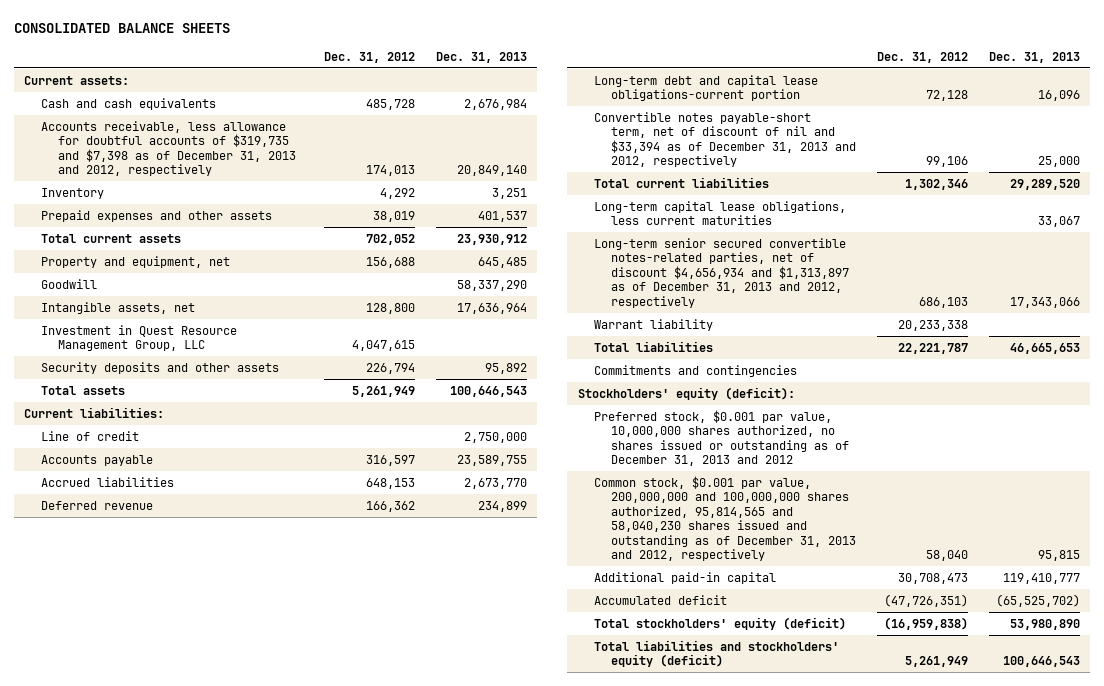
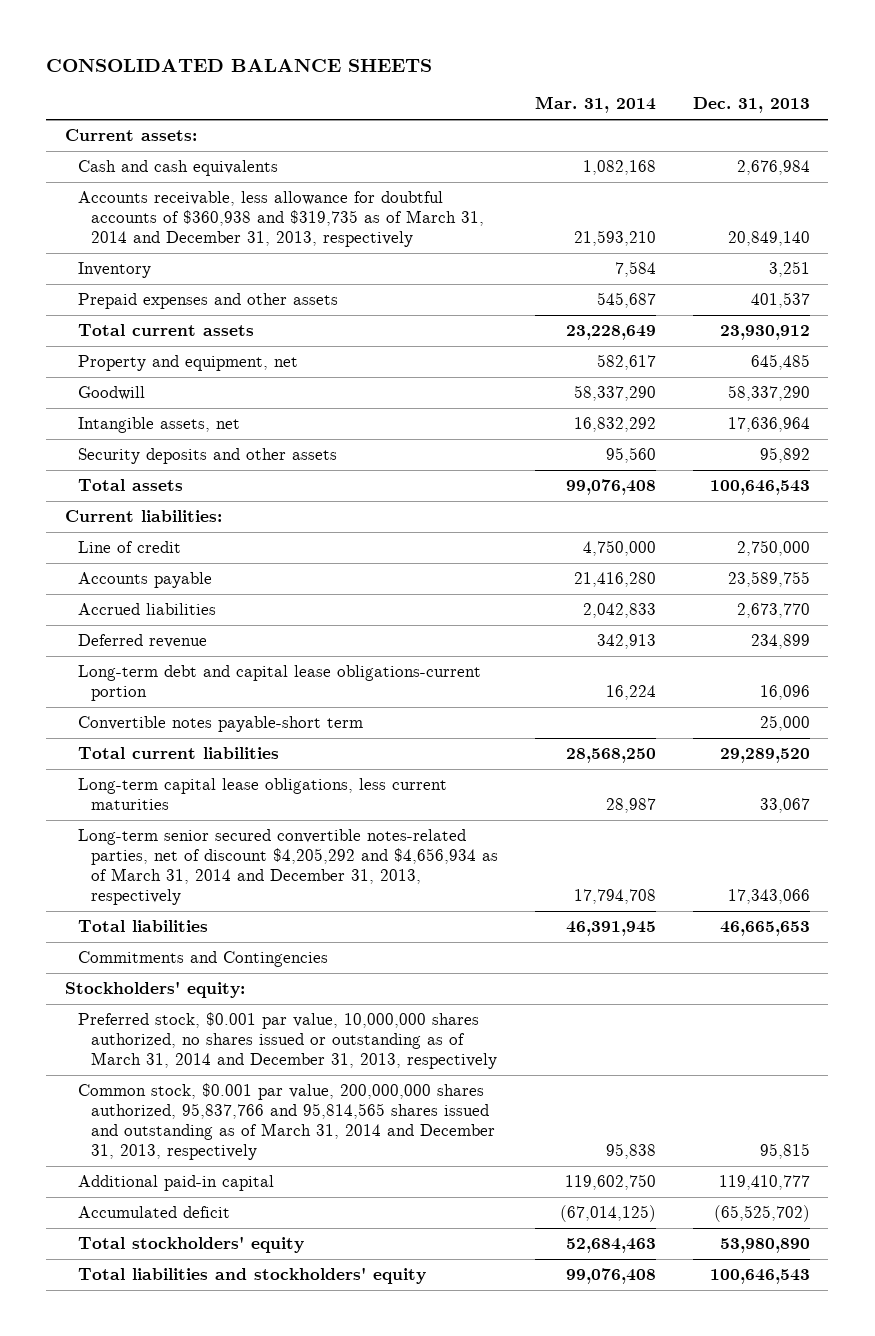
[323,51,415,63] Dec. 31, 2012 -> none
none -> [534,96,656,114] Mar. 31, 2014
[40,120,296,177] Accounts receivable, less allowance for doubtful accounts of $319,735 and $7,398 as of December 31, 2013 and 2012, respectively -> [77,191,484,248] Accounts receivable, less allowance for doubtful accounts of $360,938 and $319,735 as of March 31, 2014 and December 31, 2013, respectively
[40,324,237,352] Investment in Quest Resource Management Group, LLC -> none
[594,111,857,168] Convertible notes payable-short term, net of discount of nil and $33,394 as of December 31, 2013 and 2012, respectively -> [77,716,363,733] Convertible notes payable-short term
[594,318,714,331] Warrant liability -> none
[594,237,850,308] Long-term senior secured convertible notes-related parties, net of discount $4,656,934 and $1,313,897 as of December 31, 2013 and 2012, respectively -> [77,829,498,906] Long-term senior secured convertible notes-related parties, net of discount $4,205,292 and $4,656,934 as of March 31, 2014 and December 31, 2013, respectively
[594,364,798,377] Commitments and contingencies -> [77,951,328,968] Commitments and Contingencies
[577,386,795,400] Stockholders' equity (deficit): -> [64,981,245,999] Stockholders' equity:
[594,409,850,467] Preferred stock, $0.001 par value, 10,000,000 shares authorized, no shares issued or outstanding as of December 31, 2013 and 2012 -> [77,1012,497,1070] Preferred stock, $0.001 par value, 10,000,000 shares authorized, no shares issued or outstanding as of March 31, 2014 and December 31, 2013, respectively
[594,475,857,561] Common stock, $0.001 par value, 200,000,000 and 100,000,000 shares authorized, 95,814,565 and 58,040,230 shares issued and outstanding as of December 31, 2013 and 2012, respectively -> [77,1083,495,1161] Common stock, $0.001 par value, 200,000,000 shares authorized, 95,837,766 and 95,814,565 shares issued and outstanding as of March 31, 2014 and December 31, 2013, respectively
[594,616,847,630] Total stockholders' equity (deficit) -> [77,1236,304,1254] Total stockholders' equity
[594,639,840,668] Total liabilities and stockholders' equity (deficit) -> [77,1267,426,1285] Total liabilities and stockholders' equity

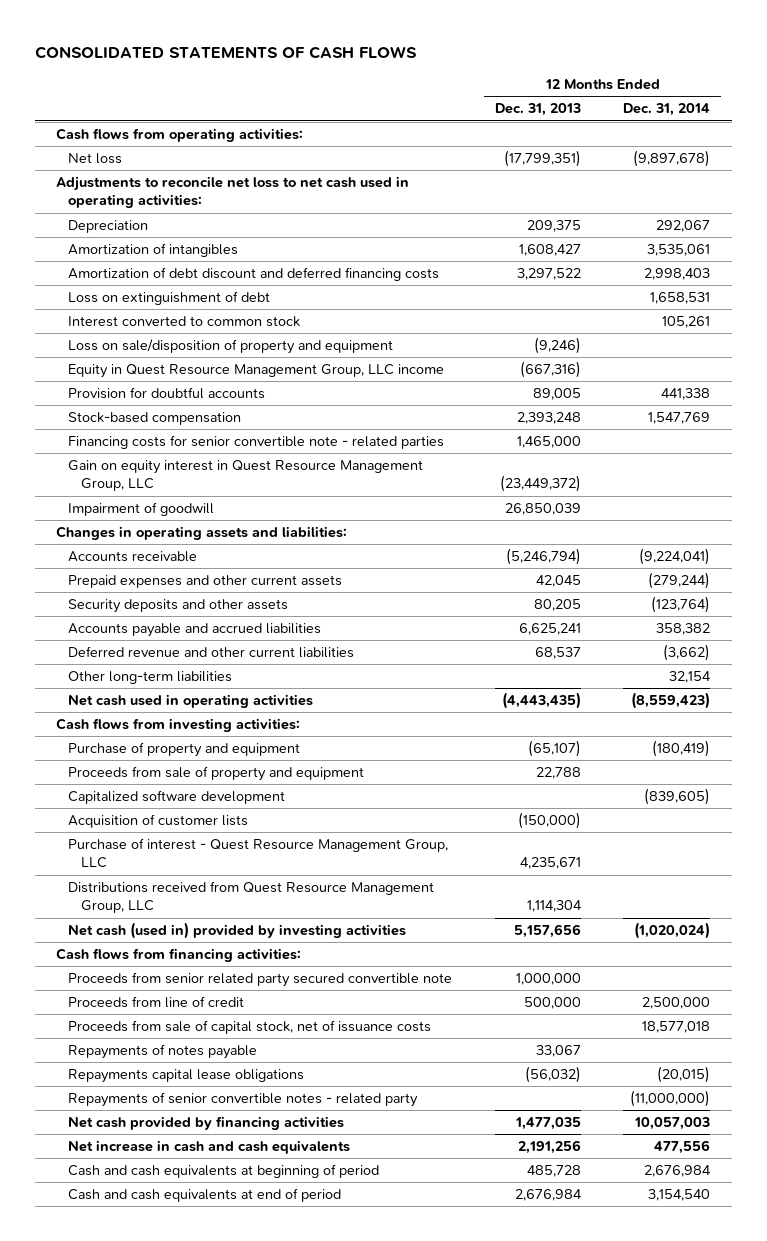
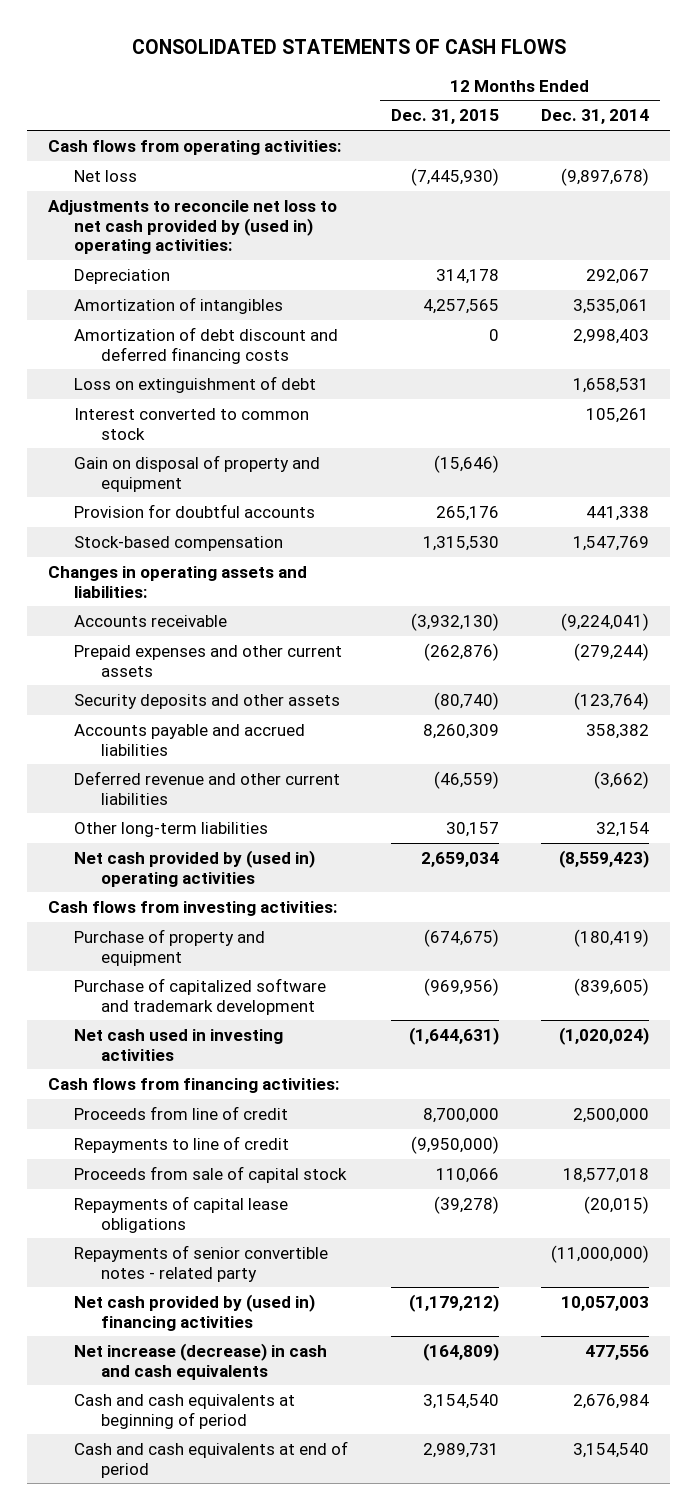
[494,103,581,117] Dec. 31, 2013 -> none
none -> [390,109,499,125] Dec. 31, 2015
[56,176,410,209] Adjustments to reconcile net loss to net cash used in operating activities: -> [48,199,338,255] Adjustments to reconcile net loss to net cash provided by (used in) operating activities:
[68,364,445,379] Equity in Quest Resource Management Group, LLC income -> none
[68,339,394,355] Loss on sale/disposition of property and equipment -> [74,454,321,492] Gain on disposal of property and equipment
[68,435,445,450] Financing costs for senior convertible note - related parties -> none
[68,460,424,492] Gain on equity interest in Quest Resource Management Group, LLC -> none
[68,502,215,517] Impairment of goodwill -> none
[68,694,314,709] Net cash used in operating activities -> [74,849,316,887] Net cash provided by (used in) operating activities
[68,766,365,782] Proceeds from sale of property and equipment -> none
[68,814,249,829] Acquisition of customer lists -> none
[68,838,449,869] Purchase of interest - Quest Resource Management Group, LLC -> none
[68,881,435,914] Distributions received from Quest Resource Management Group, LLC -> none
[68,790,286,805] Capitalized software development -> [74,977,327,1015] Purchase of capitalized software and trademark development
[68,922,407,940] Net cash (used in) provided by investing activities -> [74,1028,284,1061] Net cash used in investing activities
[68,972,453,988] Proceeds from senior related party secured convertible note -> none
[68,1044,258,1060] Repayments of notes payable -> none
none -> [74,1135,290,1153] Repayments to line of credit
[68,1020,432,1035] Proceeds from sale of capital stock, net of issuance costs -> [74,1165,348,1183] Proceeds from sale of capital stock
[68,1069,305,1084] Repayments capital lease obligations -> [74,1195,289,1233] Repayments of capital lease obligations
[68,1116,345,1131] Net cash provided by financing activities -> [74,1293,316,1331] Net cash provided by (used in) financing activities
[68,1140,351,1155] Net increase in cash and cash equivalents -> [74,1342,328,1380] Net increase (decrease) in cash and cash equivalents

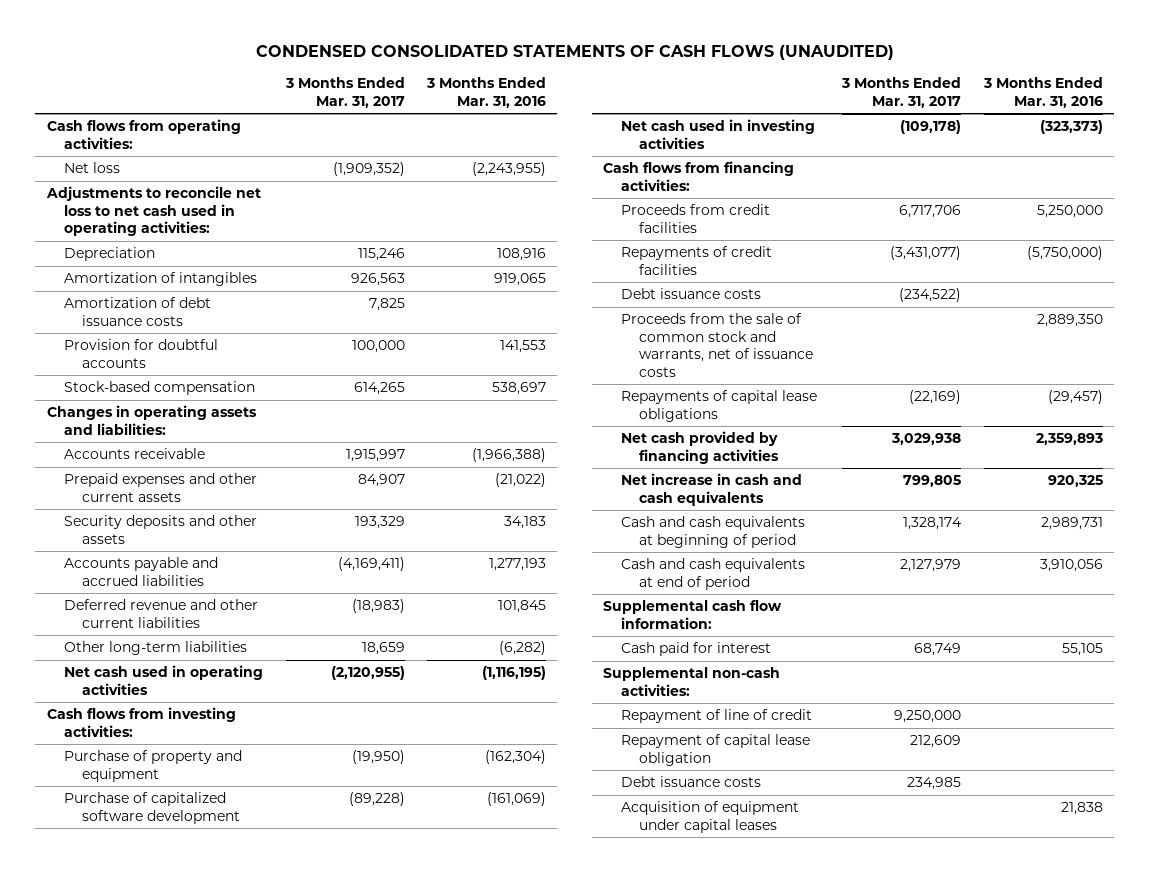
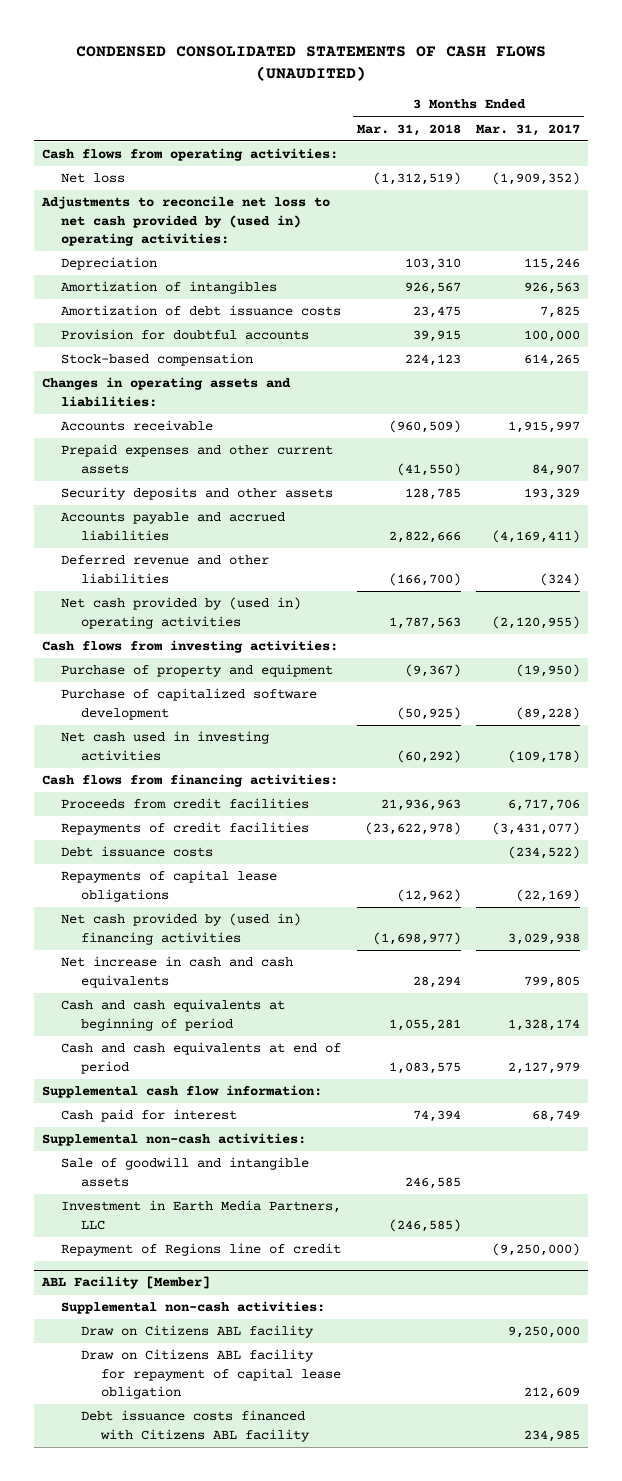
[426,77,547,108] 3 Months Ended Mar. 31, 2016 -> none
none -> [356,123,461,136] Mar. 31, 2018
[45,186,261,237] Adjustments to reconcile net loss to net cash used in operating activities: -> [40,196,330,246] Adjustments to reconcile net loss to net cash provided by (used in) operating activities:
[64,641,248,656] Other long-term liabilities -> none
[64,599,259,628] Deferred revenue and other current liabilities -> [61,555,270,584] Deferred revenue and other liabilities
[351,599,405,614] (18,983) -> [540,572,581,586] (324)
[64,665,264,695] Net cash used in operating activities -> [61,597,302,629] Net cash provided by (used in) operating activities
[620,313,813,377] Proceeds from the sale of common stock and warrants, net of issuance costs -> none
[620,431,779,464] Net cash provided by financing activities -> [61,913,302,945] Net cash provided by (used in) financing activities
[620,801,799,833] Acquisition of equipment under capital leases -> none
none -> [61,1157,310,1187] Sale of goodwill and intangible assets
none -> [61,1200,342,1230] Investment in Earth Media Partners, LLC
[620,709,812,724] Repayment of line of credit -> [61,1243,342,1257] Repayment of Regions line of credit
[894,710,962,724] 9,250,000 -> [492,1243,581,1257] (9,250,000)
none -> [40,1276,210,1290] ABL Facility [Member]
none -> [61,1301,326,1315] Supplemental non-cash activities:
none -> [81,1325,315,1339] Draw on Citizens ABL facility
[620,734,810,766] Repayment of capital lease obligation -> [81,1349,341,1399] Draw on Citizens ABL facility for repayment of capital lease obligation
[620,776,761,788] Debt issuance costs -> [81,1410,310,1442] Debt issuance costs financed with Citizens ABL facility

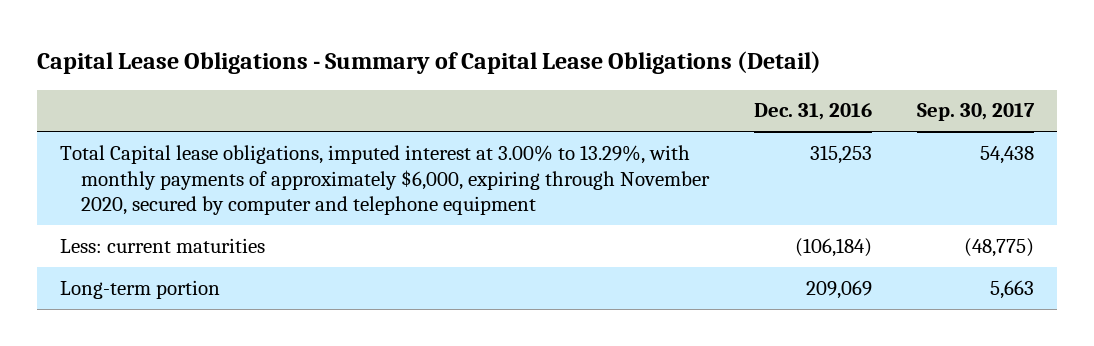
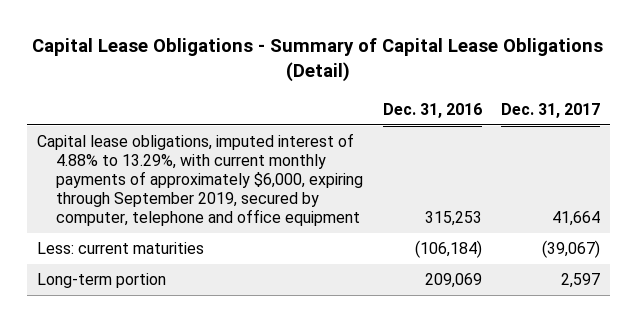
[917,103,1036,122] Sep. 30, 2017 -> none
none -> [501,103,601,119] Dec. 31, 2017
[59,144,711,216] Total Capital lease obligations, imputed interest at 3.00% to 13.29%, with monthly payments of approximately $6,000, expiring through November 2020, secured by computer and telephone equipment -> [36,133,364,227] Capital lease obligations, imputed interest of 4.88% to 13.29%, with current monthly payments of approximately $6,000, expiring through September 2019, secured by computer, telephone and office equipment

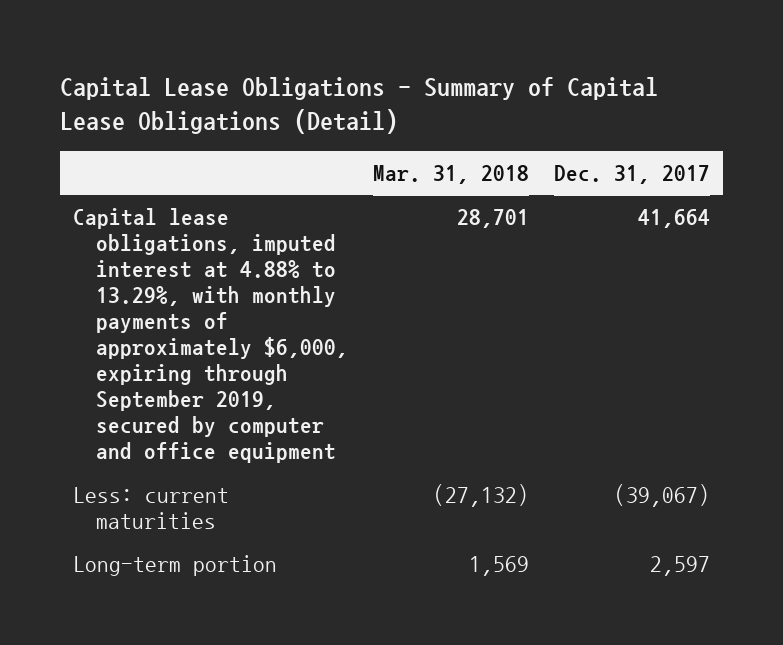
[382,103,482,119] Dec. 31, 2016 -> none
none -> [373,164,530,184] Mar. 31, 2018
[36,133,364,227] Capital lease obligations, imputed interest of 4.88% to 13.29%, with current monthly payments of approximately $6,000, expiring through September 2019, secured by computer, telephone and office equipment -> [72,207,348,464] Capital lease obligations, imputed interest at 4.88% to 13.29%, with monthly payments of approximately $6,000, expiring through September 2019, secured by computer and office equipment

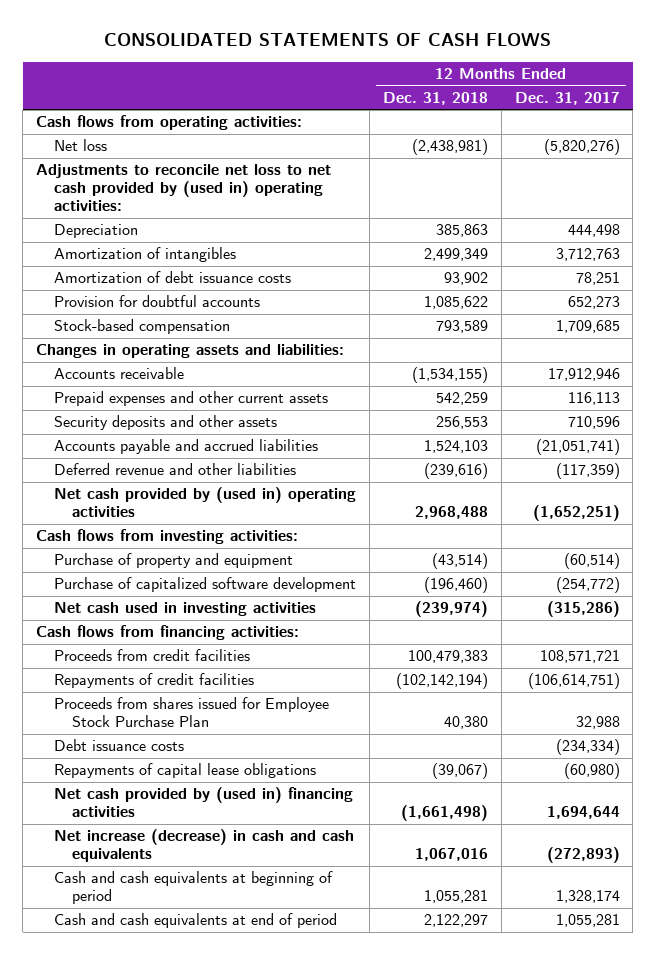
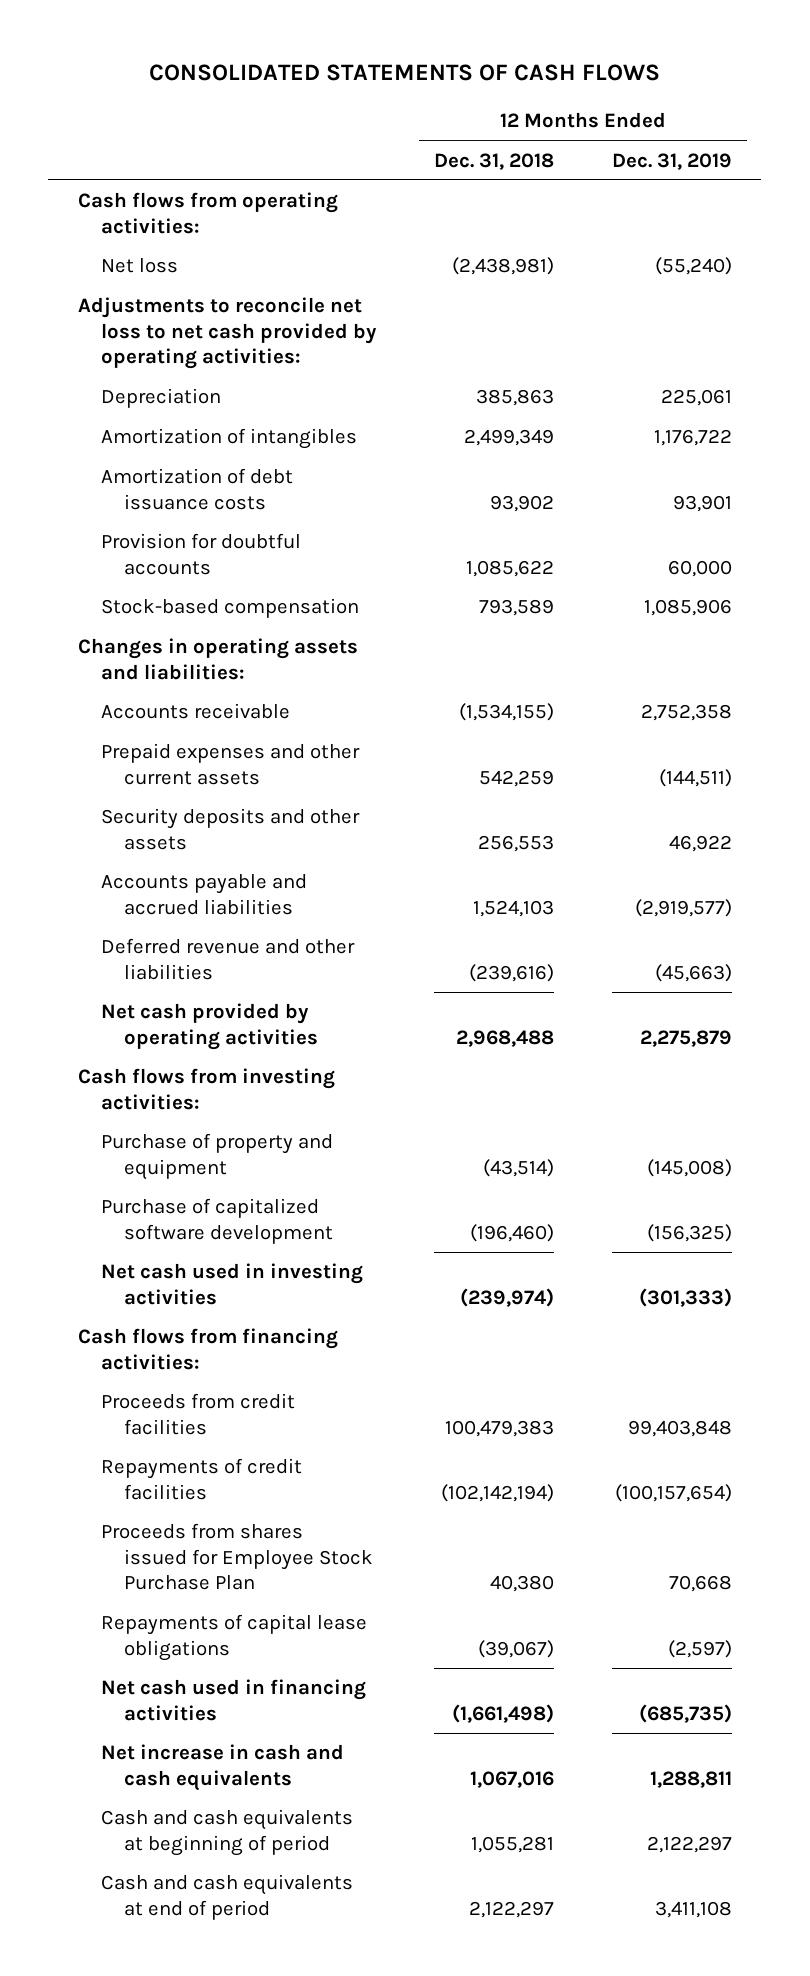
[514,91,620,105] Dec. 31, 2017 -> none
none -> [612,152,733,170] Dec. 31, 2019
[35,164,331,212] Adjustments to reconcile net loss to net cash provided by (used in) operating activities: -> [77,297,377,370] Adjustments to reconcile net loss to net cash provided by operating activities:
[54,487,357,518] Net cash provided by (used in) operating activities -> [100,1003,318,1050] Net cash provided by operating activities
[54,739,185,752] Debt issuance costs -> none
[54,787,354,818] Net cash provided by (used in) financing activities -> [100,1679,366,1721] Net cash used in financing activities
[54,829,355,863] Net increase (decrease) in cash and cash equivalents -> [100,1744,344,1791] Net increase in cash and cash equivalents

